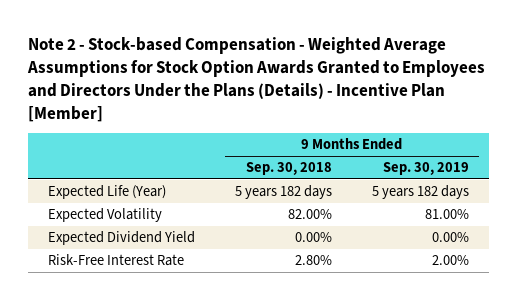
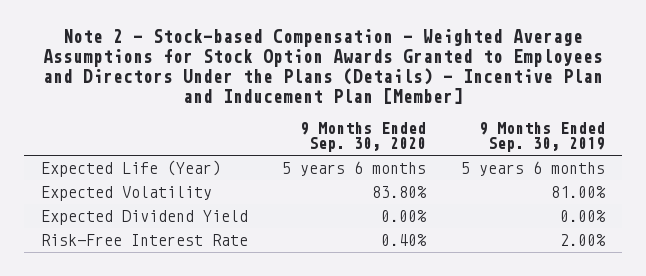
[26,37,485,122] Note 2 - Stock-based Compensation - Weighted Average Assumptions for Stock Option Awards Granted to Employees and Directors Under the Plans (Details) - Incentive Plan [Member] -> [42,29,603,105] Note 2 - Stock-based Compensation - Weighted Average Assumptions for Stock Option Awards Granted to Employees and Directors Under the Plans (Details) - Incentive Plan and Inducement Plan [Member]
[245,162,332,176] Sep. 30, 2018 -> none
none -> [300,121,427,153] 9 Months Ended Sep. 30, 2020
[371,185,469,200] 5 years 182 days -> [461,160,606,176] 5 years 6 months

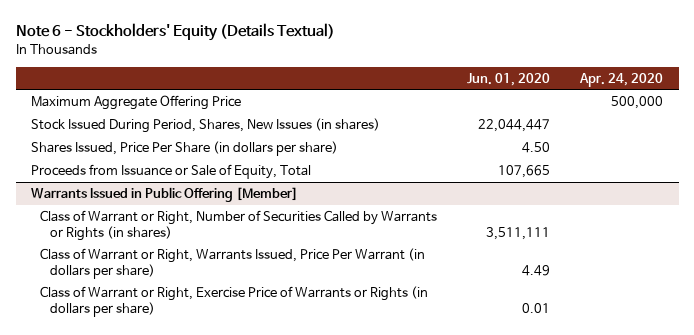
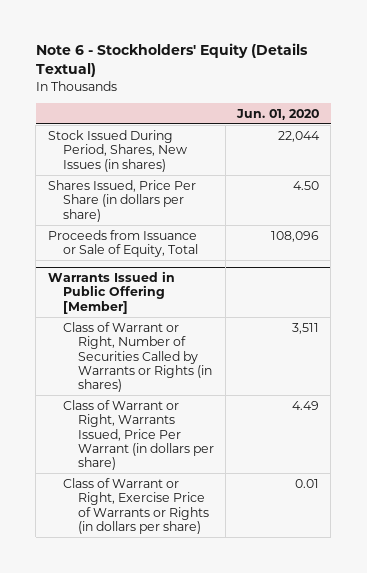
[579,72,664,87] Apr. 24, 2020 -> none
[30,94,241,110] Maximum Aggregate Offering Price -> none
[478,118,551,132] 22,044,447 -> [278,130,321,142] 22,044
[498,164,551,178] 107,665 -> [271,230,320,242] 108,096
[486,226,551,240] 3,511,111 -> [292,322,320,334] 3,511

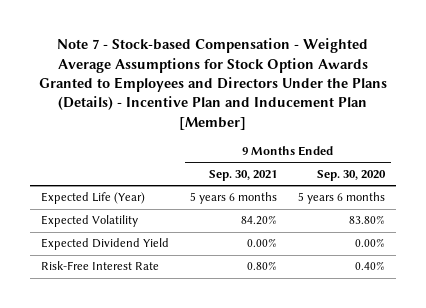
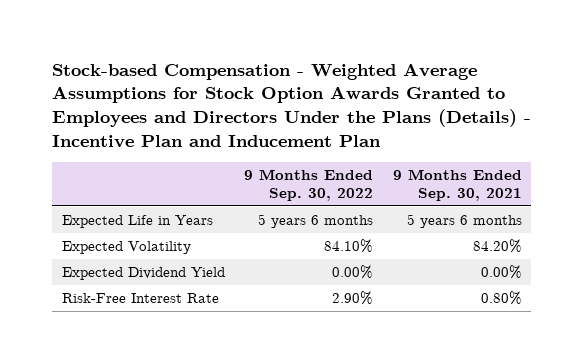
[39,38,388,130] Note 7 - Stock-based Compensation - Weighted Average Assumptions for Stock Option Awards Granted to Employees and Directors Under the Plans (Details) - Incentive Plan and Inducement Plan [Member] -> [51,62,531,148] Stock-based Compensation - Weighted Average Assumptions for Stock Option Awards Granted to Employees and Directors Under the Plans (Details) - Incentive Plan and Inducement Plan
[317,169,387,181] Sep. 30, 2020 -> none
none -> [244,168,374,202] 9 Months Ended Sep. 30, 2022
[40,192,145,205] Expected Life (Year) -> [61,215,213,229] Expected Life in Years

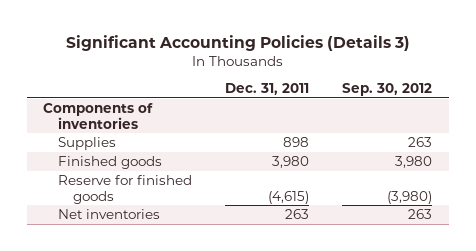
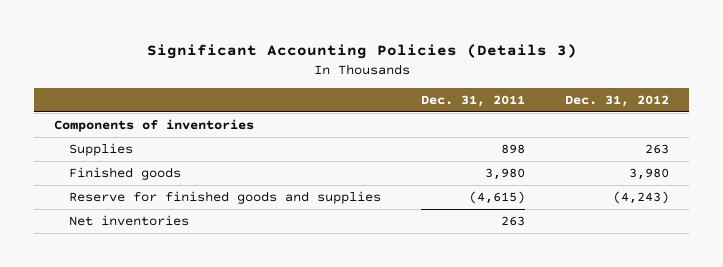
[342,83,433,97] Sep. 30, 2012 -> none
none -> [565,94,670,107] Dec. 31, 2012
[58,175,193,204] Reserve for finished goods -> [69,191,382,205] Reserve for finished goods and supplies

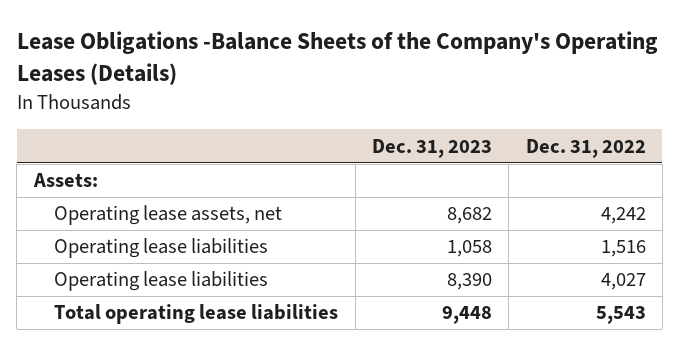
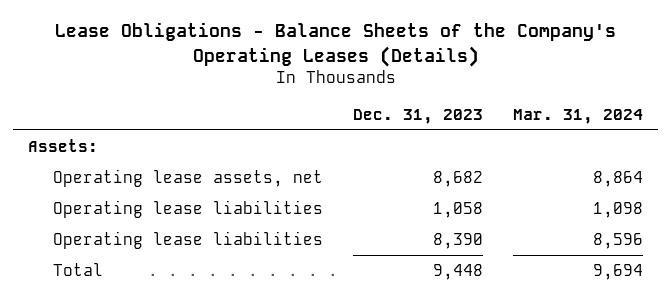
[16,30,658,85] Lease Obligations -Balance Sheets of the Company's Operating Leases (Details) -> [54,22,616,67] Lease Obligations - Balance Sheets of the Company's Operating Leases (Details)
[525,138,646,158] Dec. 31, 2022 -> none
none -> [513,108,644,124] Mar. 31, 2024
[54,304,339,325] Total operating lease liabilities -> [52,262,103,276] Total

